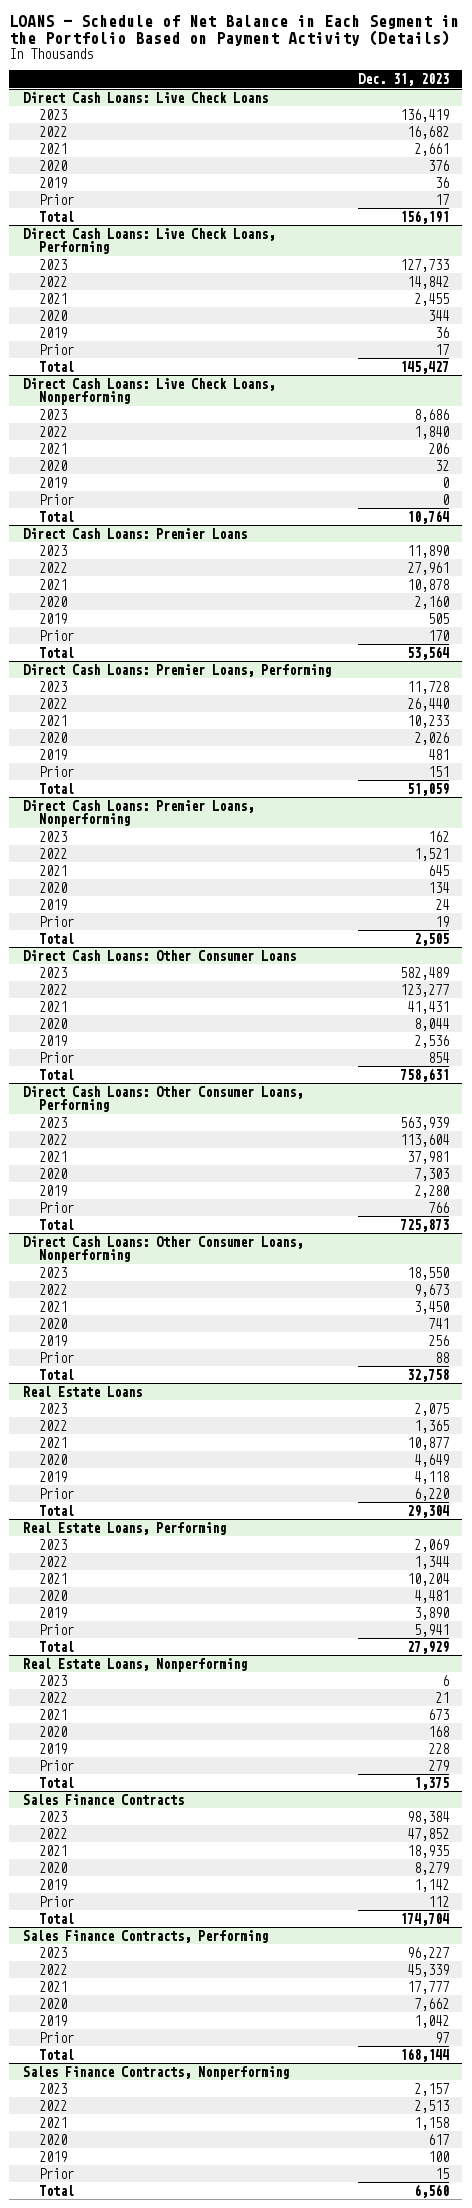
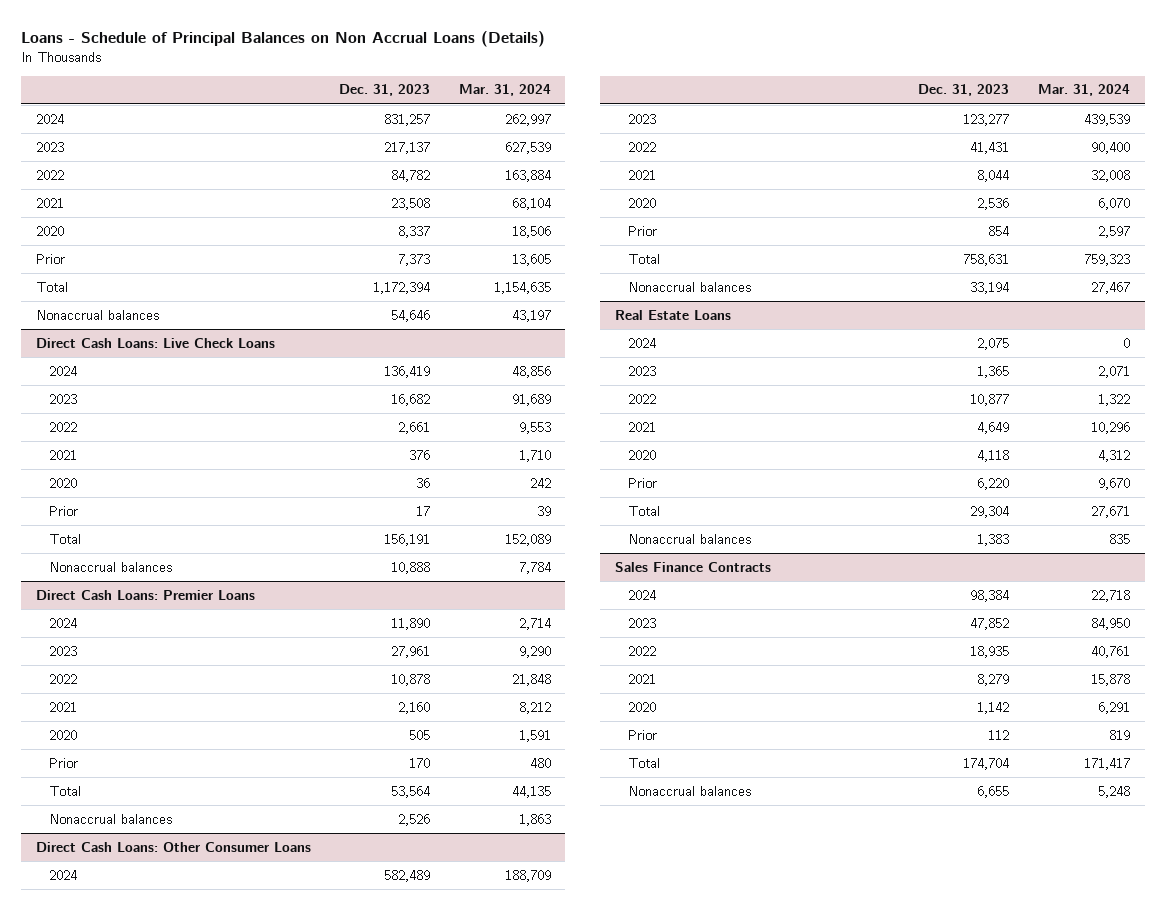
[9,14,460,47] LOANS - Schedule of Net Balance in Each Segment in the Portfolio Based on Payment Activity (Details) -> [21,30,546,47] Loans - Schedule of Principal Balances on Non Accrual Loans (Details)
none -> [459,84,552,97] Mar. 31, 2024
none -> [35,113,64,124] 2024
none -> [35,141,64,152] 2023
none -> [35,169,64,180] 2022
none -> [35,197,64,208] 2021
none -> [35,225,64,236] 2020
none -> [35,253,65,264] Prior
none -> [35,281,68,292] Total
none -> [35,309,159,320] Nonaccrual balances
[38,176,67,188] 2019 -> none
none -> [49,365,78,376] 2024
[399,108,449,122] 136,419 -> [391,393,431,406] 16,682
[406,125,449,139] 16,682 -> [398,421,431,434] 2,661
[413,142,449,156] 2,661 -> [409,449,431,460] 376
[427,159,449,171] 376 -> [416,477,431,488] 36
[22,227,275,255] Direct Cash Loans: Live Check Loans, Performing -> none
[38,258,67,270] 2023 -> none
[38,275,67,287] 2022 -> none
[38,292,67,304] 2021 -> none
[38,309,67,321] 2020 -> none
[38,326,67,338] 2019 -> none
[38,343,74,355] Prior -> none
[38,360,74,372] Total -> none
[22,377,275,406] Direct Cash Loans: Live Check Loans, Nonperforming -> none
[38,408,67,420] 2023 -> none
[38,425,67,437] 2022 -> none
[38,442,67,454] 2021 -> none
[38,459,67,471] 2020 -> none
[38,476,67,488] 2019 -> none
[38,493,74,505] Prior -> none
[38,510,74,522] Total -> none
none -> [49,561,173,572] Nonaccrual balances
[38,612,67,624] 2019 -> none
none -> [49,617,78,628] 2024
[406,544,449,558] 11,890 -> [391,645,431,658] 27,961
[406,561,449,575] 27,961 -> [391,673,431,686] 10,878
[406,578,449,592] 10,878 -> [398,701,431,714] 2,160
[413,595,449,609] 2,160 -> [409,729,431,740] 505
[22,663,331,677] Direct Cash Loans: Premier Loans, Performing -> none
[38,680,67,692] 2023 -> none
[38,697,67,709] 2022 -> none
[38,714,67,726] 2021 -> none
[38,731,67,743] 2020 -> none
[38,748,67,760] 2019 -> none
[38,765,74,777] Prior -> none
[38,782,74,794] Total -> none
[22,799,254,828] Direct Cash Loans: Premier Loans, Nonperforming -> none
[38,830,67,842] 2023 -> none
[38,847,67,859] 2022 -> none
[38,864,67,876] 2021 -> none
[38,881,67,893] 2020 -> none
[38,898,67,910] 2019 -> none
[38,915,74,927] Prior -> none
[38,932,74,944] Total -> none
none -> [49,813,173,824] Nonaccrual balances
[38,1034,67,1046] 2019 -> none
none -> [49,869,78,880] 2024
[399,966,449,980] 582,489 -> [963,113,1010,126] 123,277
[399,983,449,997] 123,277 -> [970,141,1010,154] 41,431
[406,1000,449,1014] 41,431 -> [977,169,1010,182] 8,044
[413,1017,449,1031] 8,044 -> [977,197,1010,210] 2,536
[22,1085,303,1113] Direct Cash Loans: Other Consumer Loans, Performing -> none
[38,1116,67,1128] 2023 -> none
[38,1133,67,1145] 2022 -> none
[38,1150,67,1162] 2021 -> none
[38,1167,67,1179] 2020 -> none
[38,1184,67,1196] 2019 -> none
[38,1201,74,1213] Prior -> none
[38,1218,74,1230] Total -> none
[22,1235,303,1264] Direct Cash Loans: Other Consumer Loans, Nonperforming -> none
[38,1266,67,1278] 2023 -> none
[38,1283,67,1295] 2022 -> none
[38,1300,67,1312] 2021 -> none
[38,1317,67,1329] 2020 -> none
[38,1334,67,1346] 2019 -> none
[38,1351,74,1363] Prior -> none
[38,1368,74,1380] Total -> none
none -> [628,281,752,292] Nonaccrual balances
[38,1470,67,1482] 2019 -> none
none -> [628,337,657,348] 2024
[413,1402,449,1416] 2,075 -> [977,365,1010,378] 1,365
[413,1419,449,1433] 1,365 -> [970,393,1010,406] 10,877
[406,1436,449,1450] 10,877 -> [977,421,1010,434] 4,649
[413,1453,449,1467] 4,649 -> [977,449,1010,462] 4,118
[22,1521,226,1535] Real Estate Loans, Performing -> none
[38,1538,67,1550] 2023 -> none
[38,1555,67,1567] 2022 -> none
[38,1572,67,1584] 2021 -> none
[38,1589,67,1601] 2020 -> none
[38,1606,67,1618] 2019 -> none
[38,1623,74,1635] Prior -> none
[38,1640,74,1652] Total -> none
[22,1657,247,1672] Real Estate Loans, Nonperforming -> none
[38,1674,67,1686] 2023 -> none
[38,1691,67,1703] 2022 -> none
[38,1708,67,1720] 2021 -> none
[38,1725,67,1737] 2020 -> none
[38,1742,67,1754] 2019 -> none
[38,1759,74,1771] Prior -> none
[38,1776,74,1788] Total -> none
none -> [628,533,752,544] Nonaccrual balances
[38,1878,67,1890] 2019 -> none
none -> [628,589,657,600] 2024
[406,1810,449,1824] 98,384 -> [970,617,1010,630] 47,852
[406,1827,449,1841] 47,852 -> [970,645,1010,658] 18,935
[406,1844,449,1858] 18,935 -> [977,673,1010,686] 8,279
[413,1861,449,1875] 8,279 -> [977,701,1010,714] 1,142
[22,1929,268,1943] Sales Finance Contracts, Performing -> none
[38,1946,67,1958] 2023 -> none
[38,1963,67,1975] 2022 -> none
[38,1980,67,1992] 2021 -> none
[38,1997,67,2009] 2020 -> none
[38,2014,67,2026] 2019 -> none
[38,2031,74,2043] Prior -> none
[38,2048,74,2060] Total -> none
[22,2065,289,2080] Sales Finance Contracts, Nonperforming -> none
[38,2082,67,2094] 2023 -> none
[38,2099,67,2111] 2022 -> none
[38,2116,67,2128] 2021 -> none
[38,2133,67,2145] 2020 -> none
[38,2150,67,2162] 2019 -> none
[38,2167,74,2179] Prior -> none
[38,2184,74,2196] Total -> none
none -> [628,785,752,796] Nonaccrual balances

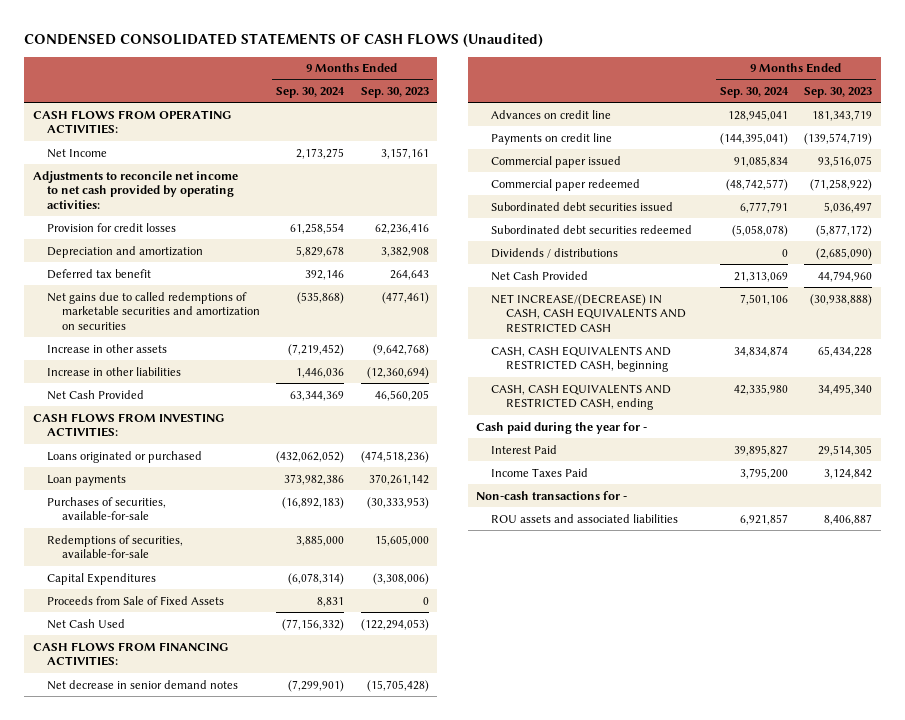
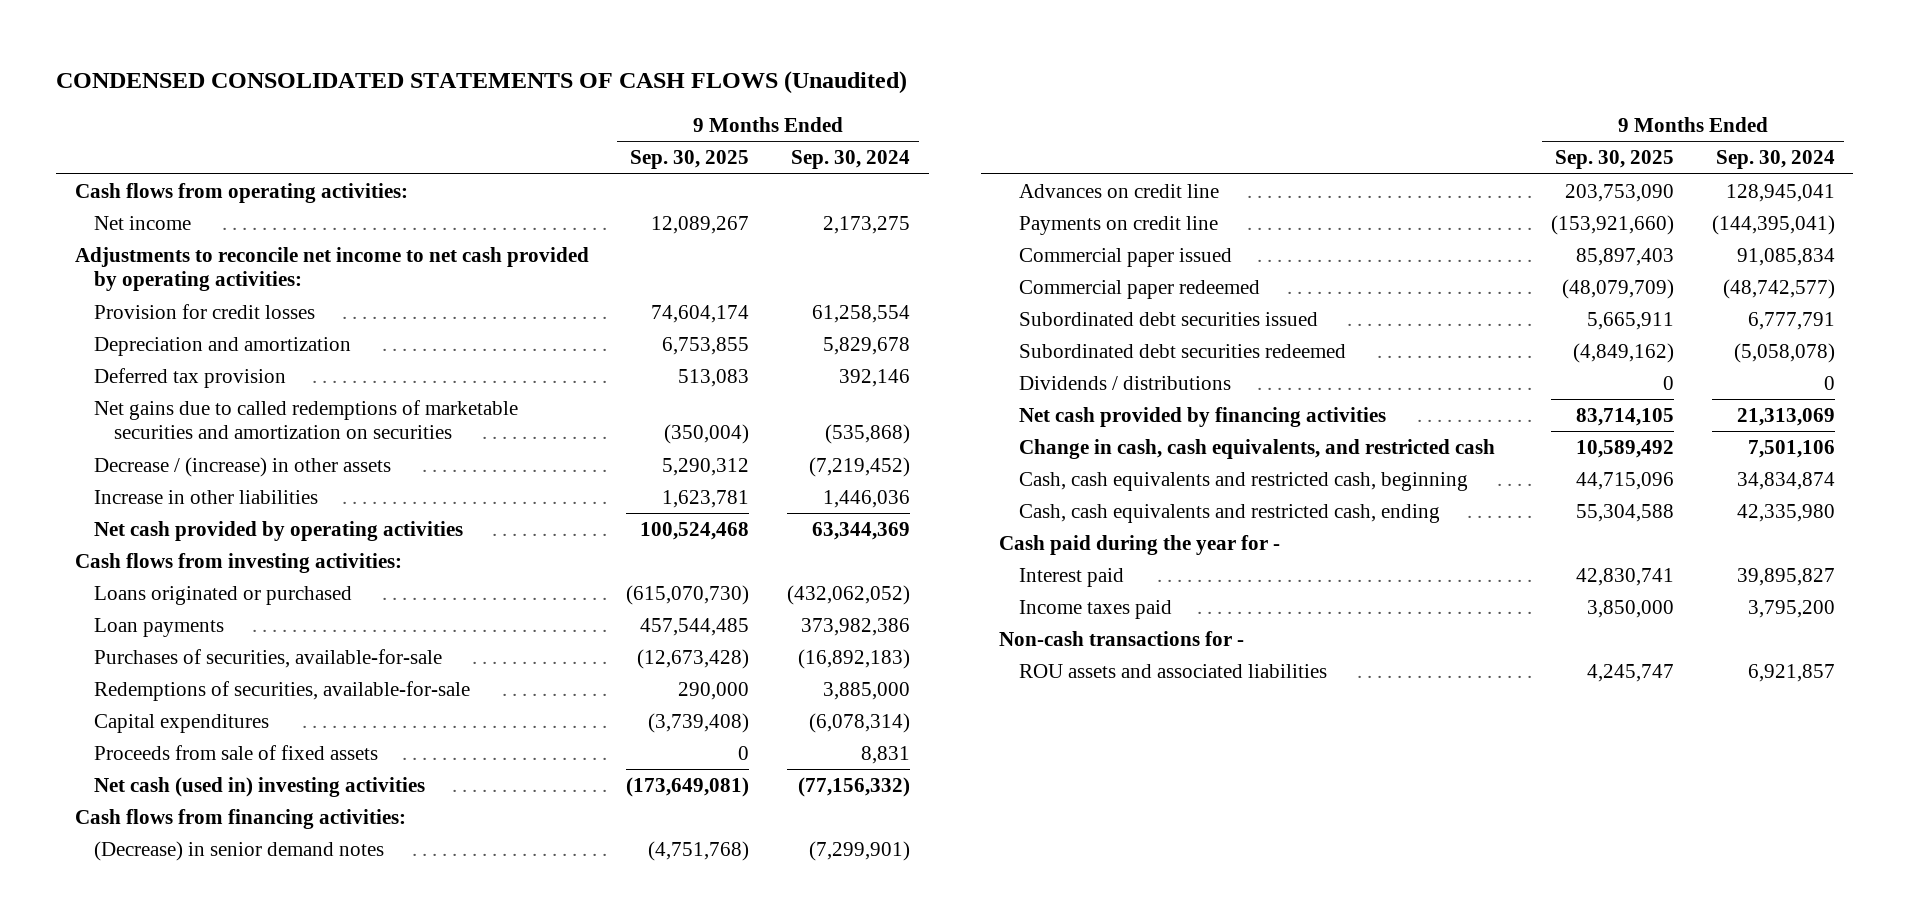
[360,87,429,99] Sep. 30, 2023 -> none
none -> [630,150,750,170] Sep. 30, 2025
[32,109,231,135] CASH FLOWS FROM OPERATING ACTIVITIES: -> [74,182,408,203] Cash flows from operating activities:
[47,148,108,158] Net Income -> [94,215,192,230] Net income
[47,268,152,279] Deferred tax benefit -> [94,367,287,388] Deferred tax provision
[47,343,168,353] Increase in other assets -> [94,456,392,477] Decrease / (increase) in other assets
[47,389,145,400] Net Cash Provided -> [94,520,464,541] Net cash provided by operating activities
[32,412,224,438] CASH FLOWS FROM INVESTING ACTIVITIES: -> [74,552,402,573] Cash flows from investing activities:
[47,572,157,585] Capital Expenditures -> [94,713,270,733] Capital expenditures
[47,595,225,605] Proceeds from Sale of Fixed Assets -> [94,744,379,760] Proceeds from sale of fixed assets
[47,618,126,629] Net Cash Used -> [94,776,426,797] Net cash (used in) investing activities
[32,641,228,667] CASH FLOWS FROM FINANCING ACTIVITIES: -> [74,808,406,829] Cash flows from financing activities:
[47,679,239,690] Net decrease in senior demand notes -> [94,840,385,861] (Decrease) in senior demand notes
[491,270,589,281] Net Cash Provided -> [1019,406,1387,427] Net cash provided by financing activities
[491,293,686,334] NET INCREASE/(DECREASE) IN CASH, CASH EQUIVALENTS AND RESTRICTED CASH -> [1019,438,1496,459] Change in cash, cash equivalents, and restricted cash
[491,345,672,373] CASH, CASH EQUIVALENTS AND RESTRICTED CASH, beginning -> [1019,471,1469,491] Cash, cash equivalents and restricted cash, beginning
[491,383,672,411] CASH, CASH EQUIVALENTS AND RESTRICTED CASH, ending -> [1019,503,1441,523] Cash, cash equivalents and restricted cash, ending
[491,444,558,454] Interest Paid -> [1019,567,1125,587] Interest paid
[491,467,589,477] Income Taxes Paid -> [1019,599,1173,619] Income taxes paid

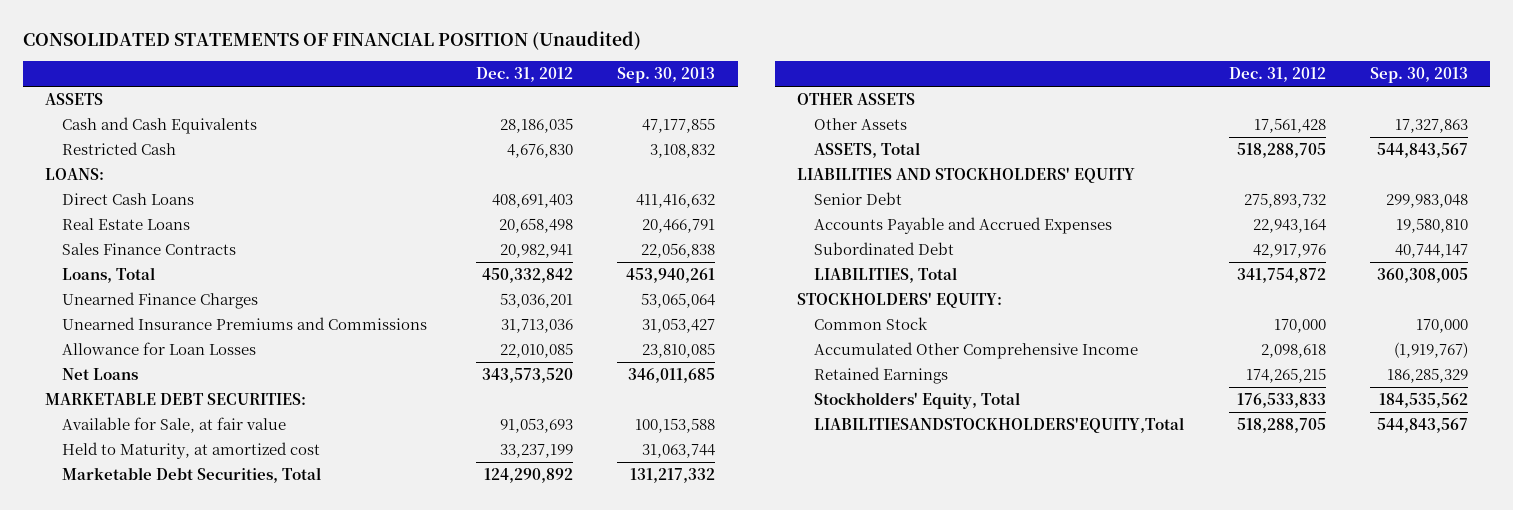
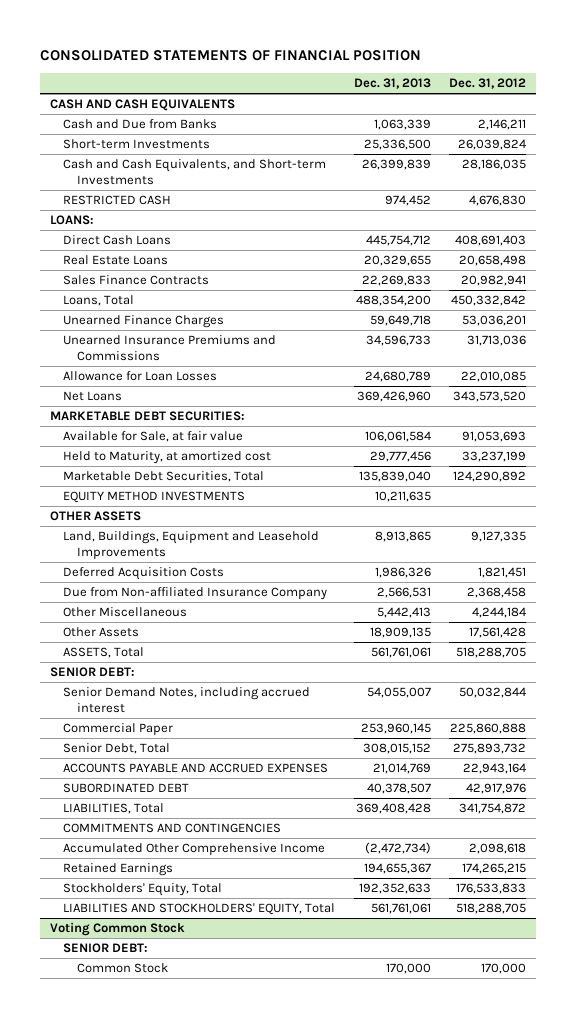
[22,31,641,51] CONSOLIDATED STATEMENTS OF FINANCIAL POSITION (Unaudited) -> [40,50,422,62] CONSOLIDATED STATEMENTS OF FINANCIAL POSITION
[617,67,716,84] Sep. 30, 2013 -> none
none -> [353,78,431,90] Dec. 31, 2013
[44,93,103,106] ASSETS -> none
none -> [49,99,235,112] CASH AND CASH EQUIVALENTS
[62,117,258,135] Cash and Cash Equivalents -> [63,119,218,130] Cash and Due from Banks
[500,118,574,134] 28,186,035 -> [478,119,527,131] 2,146,211
none -> [63,139,211,150] Short-term Investments
none -> [63,159,327,185] Cash and Cash Equivalents, and Short-term Investments
[62,142,177,156] Restricted Cash -> [63,195,172,206] RESTRICTED CASH
none -> [63,491,246,504] EQUITY METHOD INVESTMENTS
none -> [63,531,320,560] Land, Buildings, Equipment and Leasehold Improvements
none -> [63,567,225,581] Deferred Acquisition Costs
none -> [63,587,328,601] Due from Non-affiliated Insurance Company
none -> [63,607,188,618] Other Miscellaneous
[797,167,1136,184] LIABILITIES AND STOCKHOLDERS' EQUITY -> none
none -> [49,667,135,678] SENIOR DEBT:
none -> [63,687,311,713] Senior Demand Notes, including accrued interest
none -> [63,723,174,737] Commercial Paper
[814,192,903,206] Senior Debt -> [63,743,171,755] Senior Debt, Total
[814,217,1113,235] Accounts Payable and Accrued Expenses -> [63,763,329,774] ACCOUNTS PAYABLE AND ACCRUED EXPENSES
[814,242,955,256] Subordinated Debt -> [63,783,190,794] SUBORDINATED DEBT
[797,292,1003,309] STOCKHOLDERS' EQUITY: -> none
[814,317,929,331] Common Stock -> none
none -> [63,823,282,834] COMMITMENTS AND CONTINGENCIES
[814,417,1185,434] LIABILITIESANDSTOCKHOLDERS'EQUITY,Total -> [63,903,336,916] LIABILITIES AND STOCKHOLDERS' EQUITY, Total
none -> [49,922,185,937] Voting Common Stock
none -> [63,943,149,954] SENIOR DEBT:
none -> [76,963,168,974] Common Stock

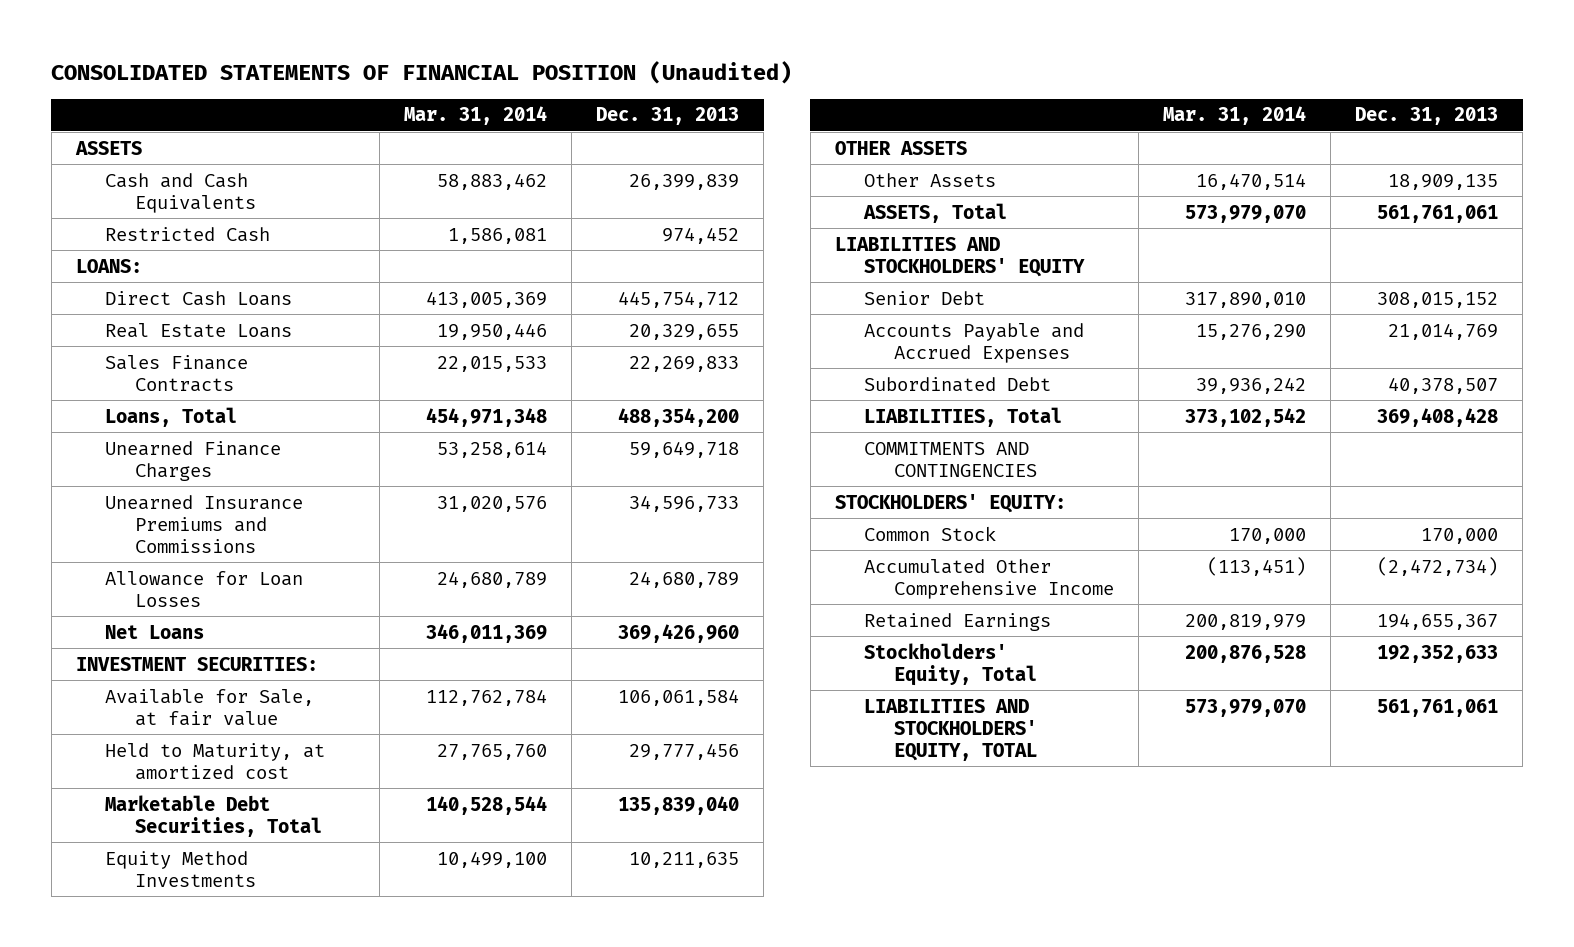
[40,50,422,62] CONSOLIDATED STATEMENTS OF FINANCIAL POSITION -> [51,61,793,85] CONSOLIDATED STATEMENTS OF FINANCIAL POSITION (Unaudited)
[449,78,527,90] Dec. 31, 2012 -> none
none -> [404,106,548,126] Mar. 31, 2014
[49,99,235,112] CASH AND CASH EQUIVALENTS -> none
[63,139,211,150] Short-term Investments -> none
[63,159,327,185] Cash and Cash Equivalents, and Short-term Investments -> none
none -> [74,140,142,155] ASSETS
[63,119,218,130] Cash and Due from Banks -> [105,172,257,213] Cash and Cash Equivalents
[373,119,431,131] 1,063,339 -> [629,173,740,190] 26,399,839
[63,195,172,206] RESTRICTED CASH -> [105,226,271,242] Restricted Cash
[49,411,245,422] MARKETABLE DEBT SECURITIES: -> [75,656,318,671] INVESTMENT SECURITIES:
[63,491,246,504] EQUITY METHOD INVESTMENTS -> [105,850,257,887] Equity Method Investments
[63,531,320,560] Land, Buildings, Equipment and Leasehold Improvements -> none
[63,567,225,581] Deferred Acquisition Costs -> none
[63,587,328,601] Due from Non-affiliated Insurance Company -> none
[63,607,188,618] Other Miscellaneous -> none
[49,667,135,678] SENIOR DEBT: -> none
[63,687,311,713] Senior Demand Notes, including accrued interest -> none
[63,723,174,737] Commercial Paper -> none
none -> [834,236,1086,277] LIABILITIES AND STOCKHOLDERS' EQUITY
[63,743,171,755] Senior Debt, Total -> [864,290,986,305] Senior Debt
[63,763,329,774] ACCOUNTS PAYABLE AND ACCRUED EXPENSES -> [864,322,1085,363] Accounts Payable and Accrued Expenses
[63,783,190,794] SUBORDINATED DEBT -> [864,376,1052,392] Subordinated Debt
none -> [834,493,1066,513] STOCKHOLDERS' EQUITY:
none -> [864,525,997,541] Common Stock
[49,922,185,937] Voting Common Stock -> none
[63,943,149,954] SENIOR DEBT: -> none
[76,963,168,974] Common Stock -> none
[63,903,336,916] LIABILITIES AND STOCKHOLDERS' EQUITY, Total -> [864,698,1038,761] LIABILITIES AND STOCKHOLDERS' EQUITY, TOTAL

